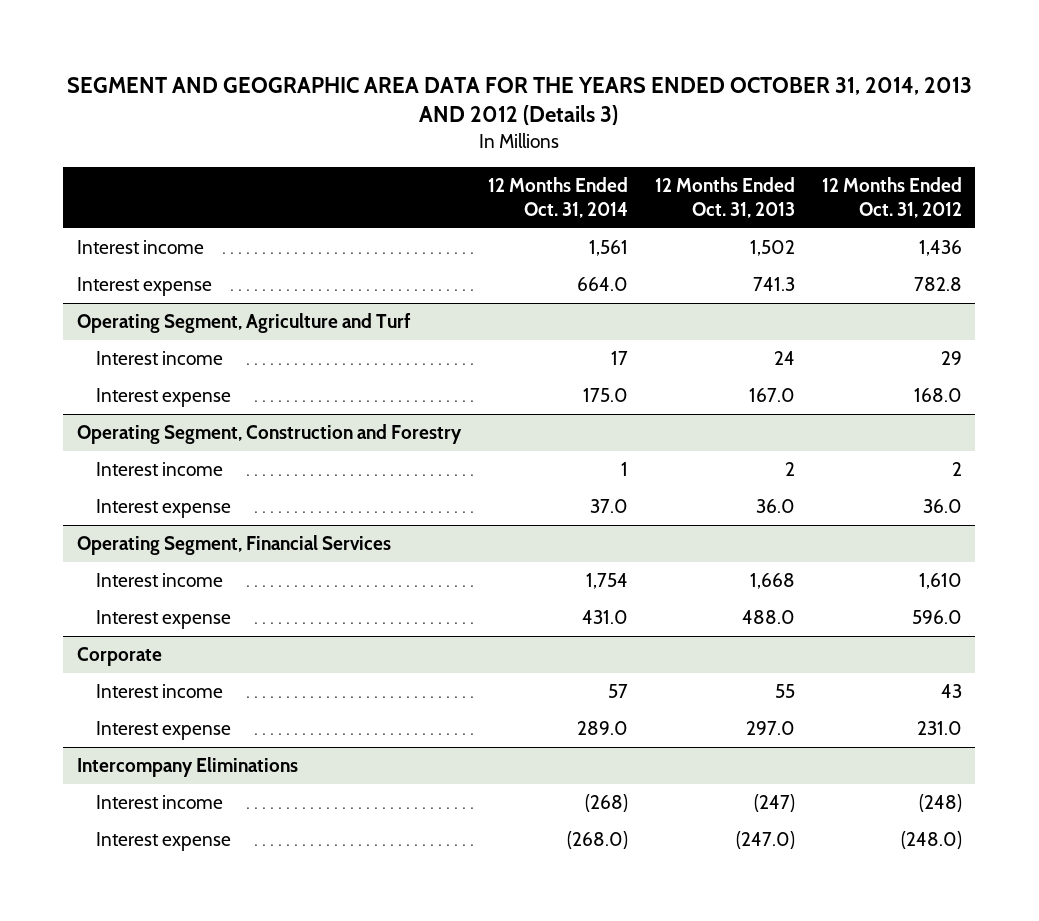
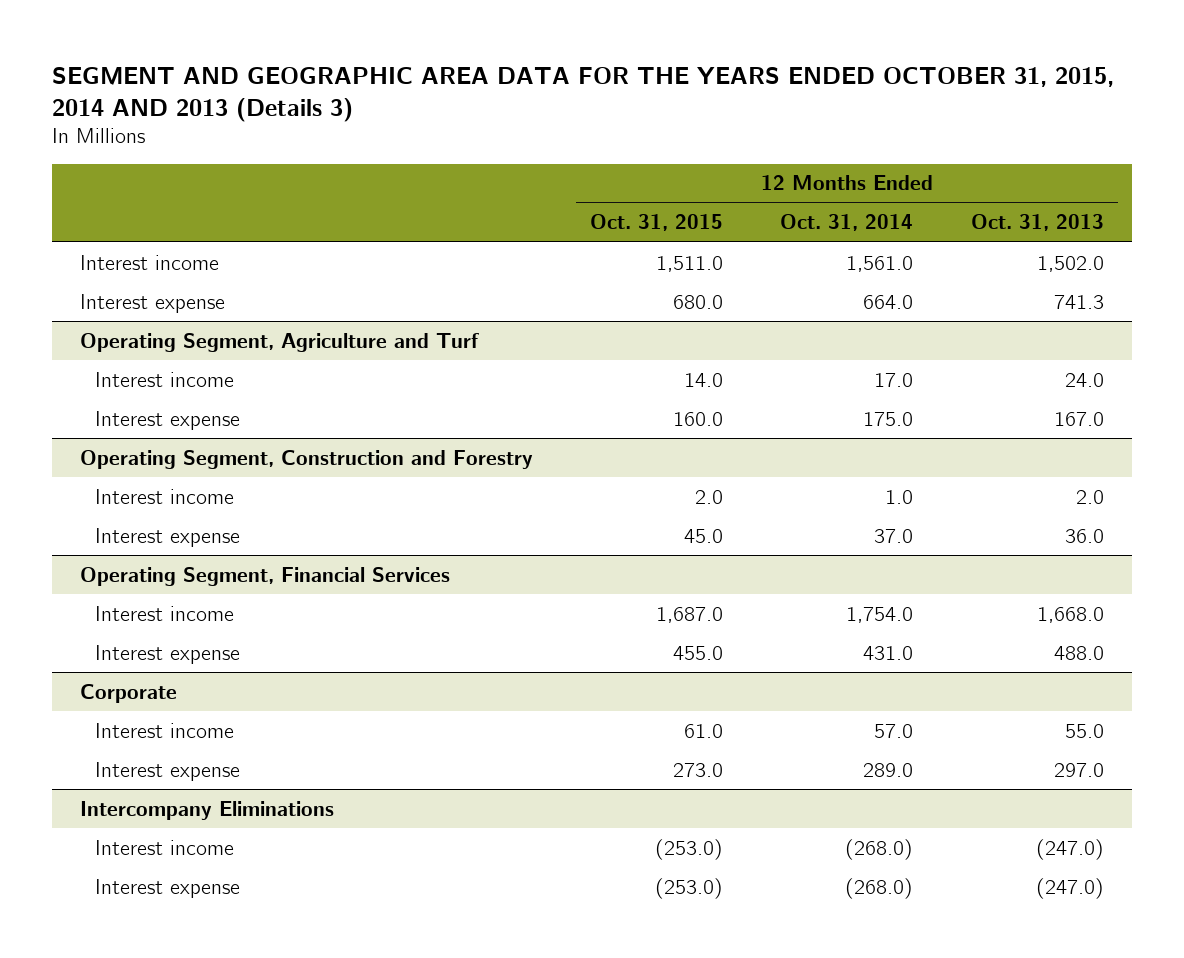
[67,76,973,126] SEGMENT AND GEOGRAPHIC AREA DATA FOR THE YEARS ENDED OCTOBER 31, 2014, 2013 AND 2012 (Details 3) -> [51,66,1114,122] SEGMENT AND GEOGRAPHIC AREA DATA FOR THE YEARS ENDED OCTOBER 31, 2015, 2014 AND 2013 (Details 3)
[821,177,962,218] 12 Months Ended Oct. 31, 2012 -> none
none -> [590,214,724,232] Oct. 31, 2015
[588,240,628,257] 1,561 -> [846,255,914,272] 1,561.0
[749,240,795,257] 1,502 -> [1036,255,1104,272] 1,502.0
[610,351,628,366] 17 -> [874,372,914,387] 17.0
[773,351,795,366] 24 -> [1064,372,1104,387] 24.0
[620,462,628,477] 1 -> [885,489,914,504] 1.0
[784,462,795,477] 2 -> [1075,489,1104,504] 2.0
[585,573,628,590] 1,754 -> [846,606,914,623] 1,754.0
[749,573,795,590] 1,668 -> [1036,606,1104,623] 1,668.0
[607,684,628,699] 57 -> [874,723,914,738] 57.0
[774,684,795,699] 55 -> [1064,723,1104,738] 55.0
[584,794,628,813] (268) -> [845,838,914,860] (268.0)
[753,794,795,813] (247) -> [1035,838,1104,860] (247.0)

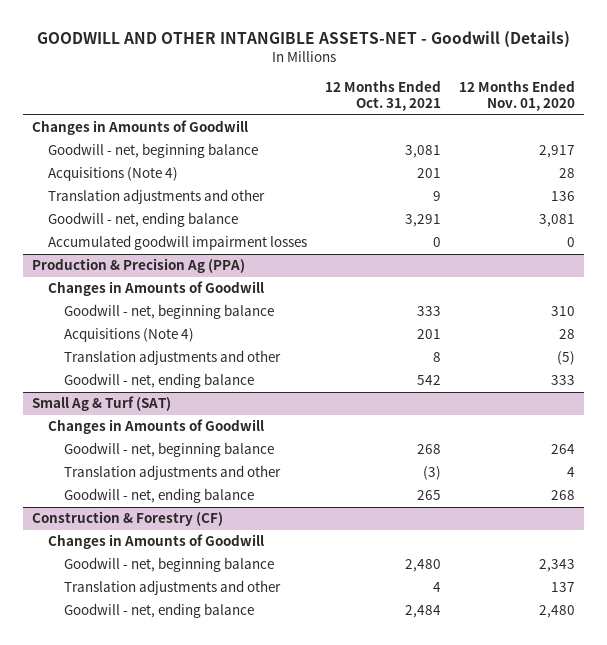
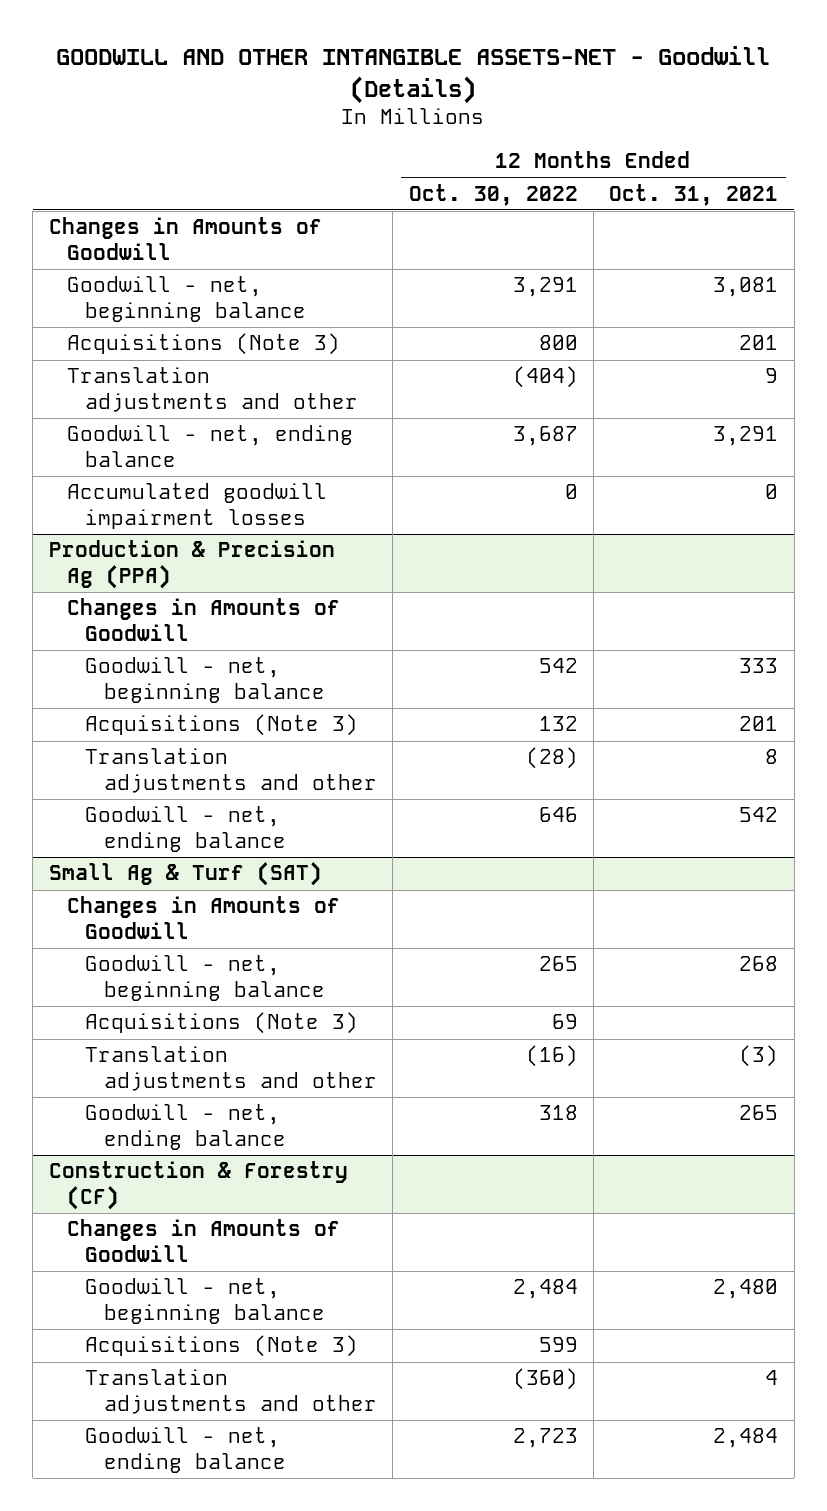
[458,79,575,112] 12 Months Ended Nov. 01, 2020 -> none
none -> [408,183,578,206] Oct. 30, 2022
[48,167,179,182] Acquisitions (Note 4) -> [66,333,340,356] Acquisitions (Note 3)
[63,328,194,343] Acquisitions (Note 4) -> [85,714,359,737] Acquisitions (Note 3)
none -> [85,1012,359,1035] Acquisitions (Note 3)
none -> [85,1335,359,1358] Acquisitions (Note 3)

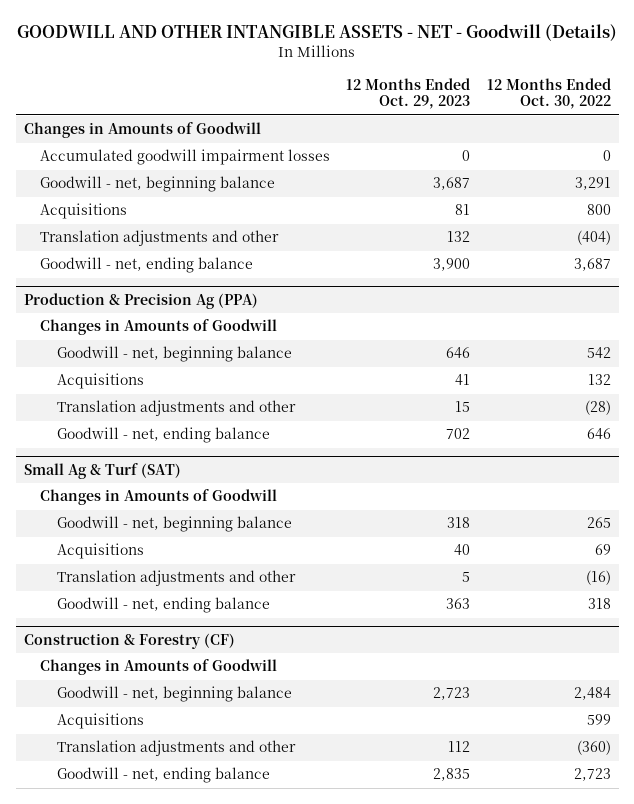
[56,45,771,104] GOODWILL AND OTHER INTANGIBLE ASSETS-NET - Goodwill (Details) -> [17,23,618,41] GOODWILL AND OTHER INTANGIBLE ASSETS - NET - Goodwill (Details)
[609,183,779,206] Oct. 31, 2021 -> none
none -> [346,77,471,110] 12 Months Ended Oct. 29, 2023
[66,483,327,530] Accumulated goodwill impairment losses -> [40,149,331,166] Accumulated goodwill impairment losses
[66,333,340,356] Acquisitions (Note 3) -> [40,203,128,220] Acquisitions
[85,714,359,737] Acquisitions (Note 3) -> [56,373,144,390] Acquisitions
[85,1012,359,1035] Acquisitions (Note 3) -> [56,543,144,560] Acquisitions
[85,1335,359,1358] Acquisitions (Note 3) -> [56,713,144,730] Acquisitions

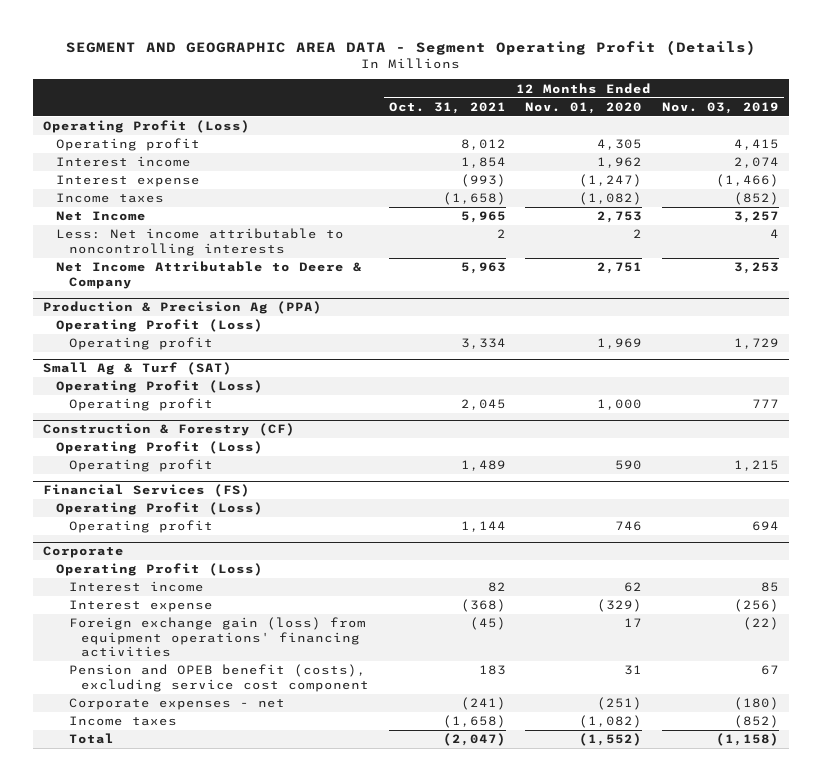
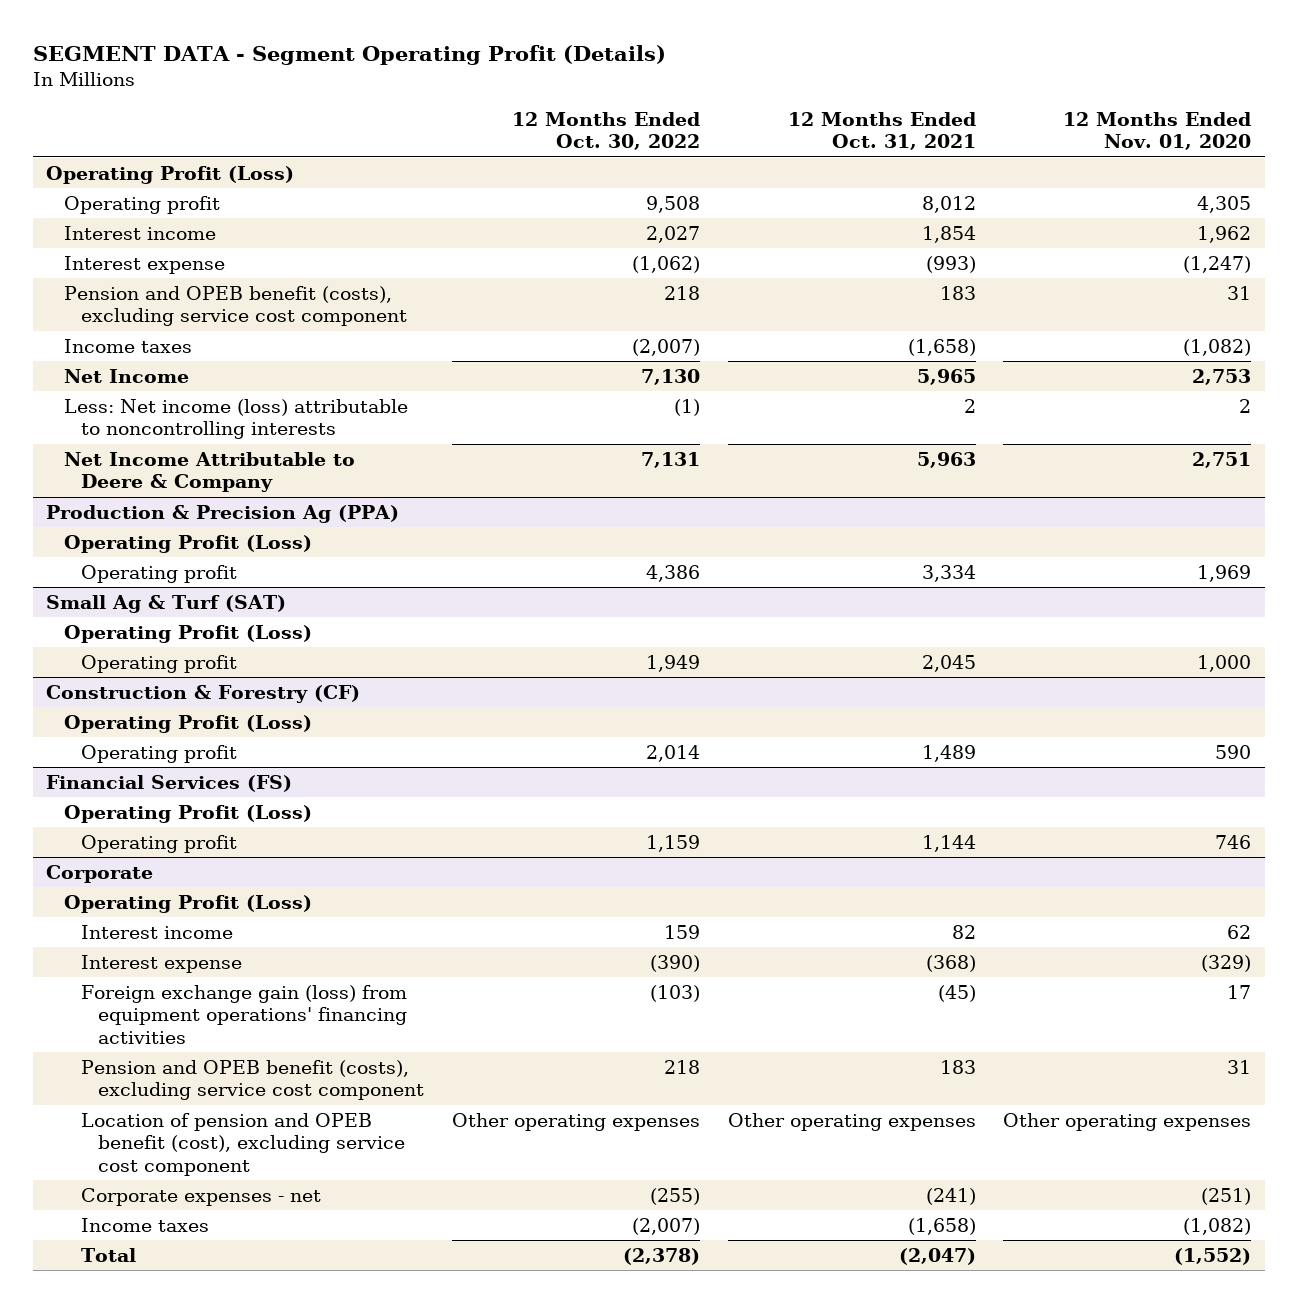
[65,39,756,55] SEGMENT AND GEOGRAPHIC AREA DATA - Segment Operating Profit (Details) -> [32,45,666,66] SEGMENT DATA - Segment Operating Profit (Details)
[661,101,779,114] Nov. 03, 2019 -> none
none -> [511,111,700,151] 12 Months Ended Oct. 30, 2022
none -> [63,285,407,327] Pension and OPEB benefit (costs), excluding service cost component
[55,228,344,256] Less: Net income attributable to noncontrolling interests -> [63,398,408,440] Less: Net income (loss) attributable to noncontrolling interests
none -> [80,1112,406,1176] Location of pension and OPEB benefit (cost), excluding service cost component

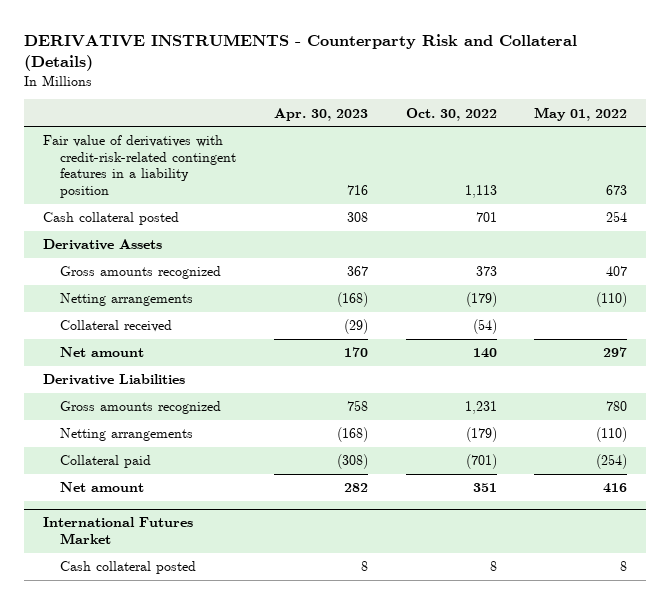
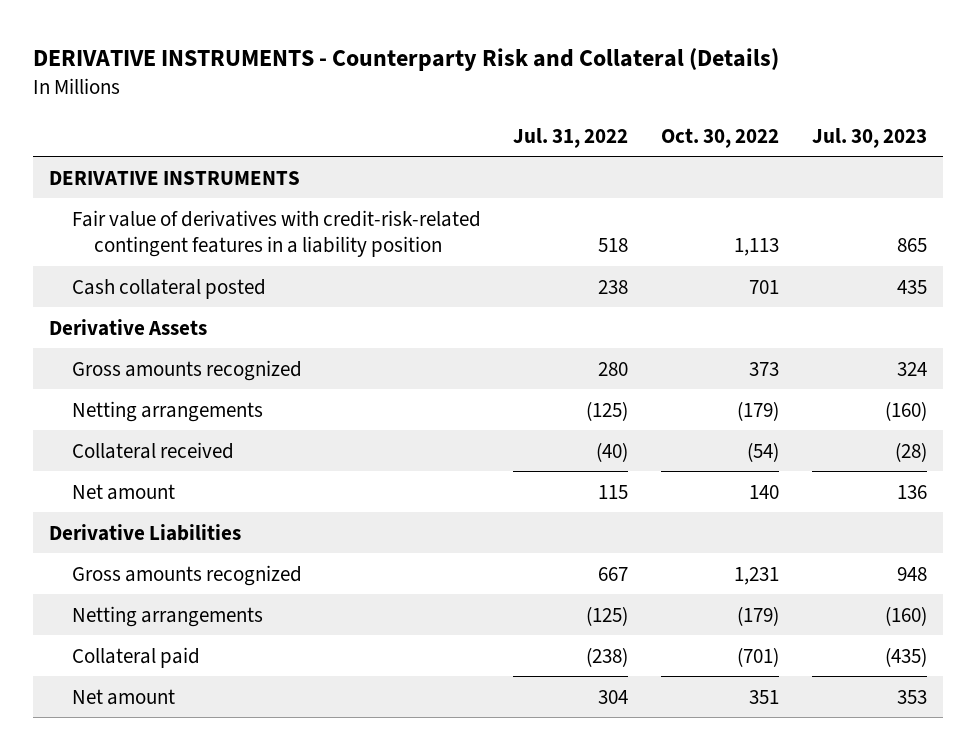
[273,107,368,121] Apr. 30, 2023 -> none
[534,106,628,121] May 01, 2022 -> none
none -> [513,127,629,148] Jul. 31, 2022
none -> [811,127,927,148] Jul. 30, 2023
none -> [49,170,301,185] DERIVATIVE INSTRUMENTS
[43,517,194,545] International Futures Market -> none
[60,561,197,575] Cash collateral posted -> none

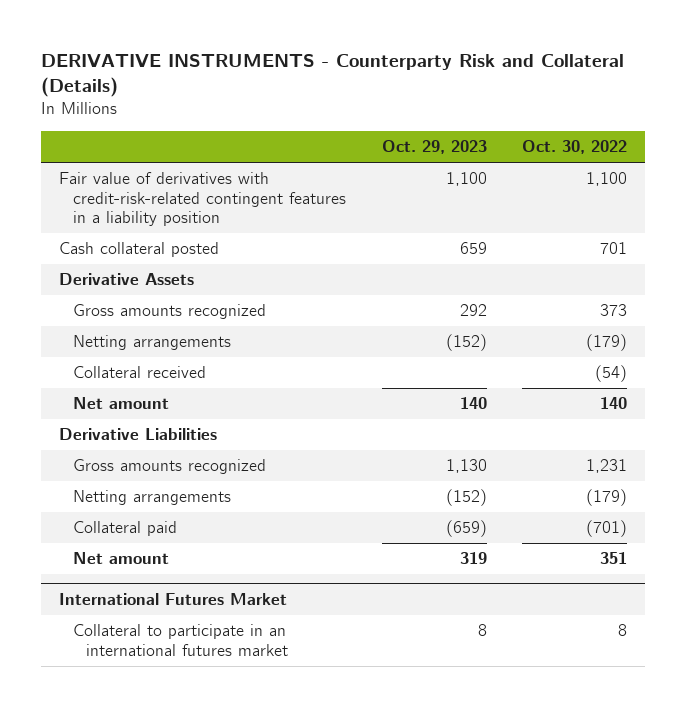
[513,127,629,148] Jul. 31, 2022 -> none
[811,127,927,148] Jul. 30, 2023 -> none
none -> [381,140,487,155] Oct. 29, 2023
[49,170,301,185] DERIVATIVE INSTRUMENTS -> none
[734,237,780,256] 1,113 -> [586,172,628,187] 1,100
none -> [58,593,287,606] International Futures Market
none -> [72,624,289,656] Collateral to participate in an international futures market

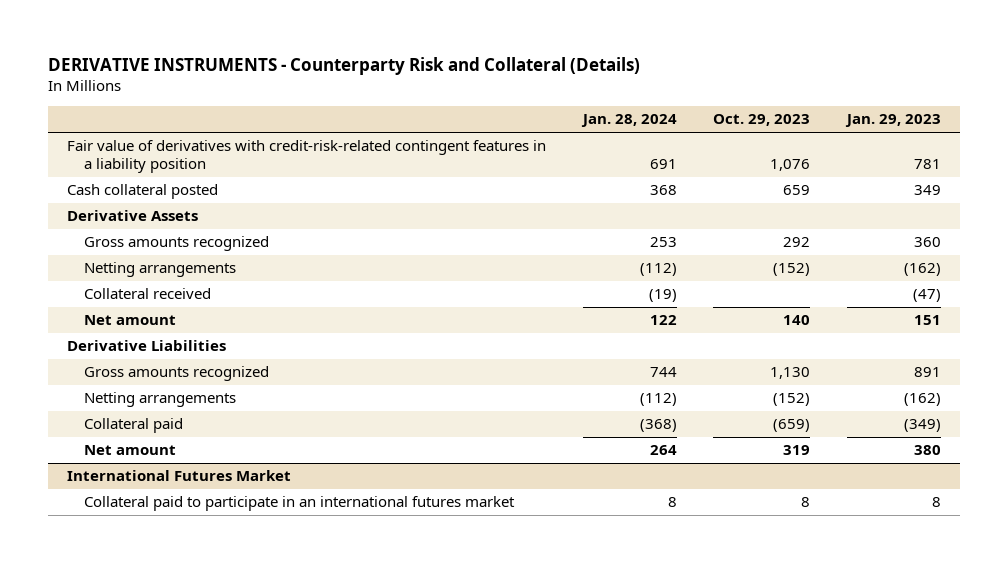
[522,140,628,155] Oct. 30, 2022 -> none
none -> [580,114,677,128] Jan. 28, 2024
none -> [845,114,942,128] Jan. 29, 2023
[445,172,487,187] 1,100 -> [770,158,811,171] 1,076
[72,624,289,656] Collateral to participate in an international futures market -> [83,496,515,512] Collateral paid to participate in an international futures market

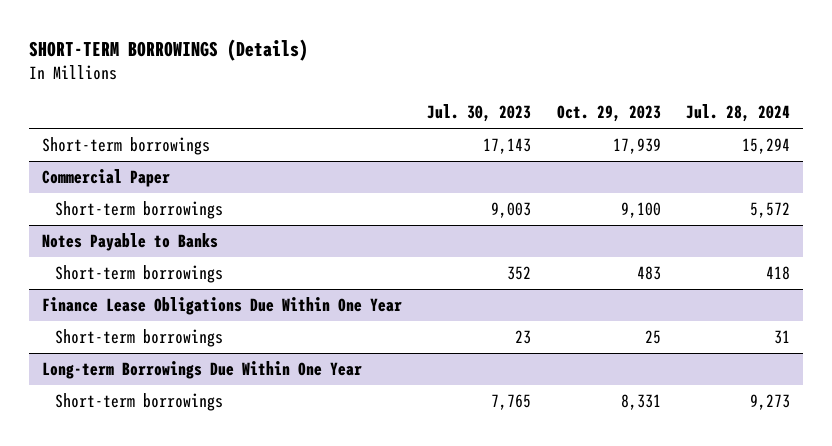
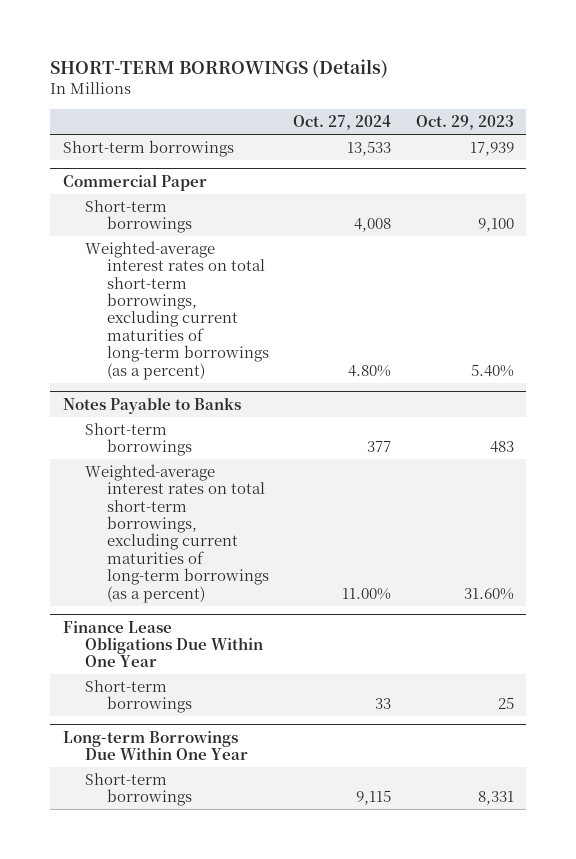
[427,104,532,123] Jul. 30, 2023 -> none
[686,104,791,123] Jul. 28, 2024 -> none
none -> [293,115,392,131] Oct. 27, 2024
none -> [84,241,269,380] Weighted-average interest rates on total short-term borrowings, excluding current maturities of long-term borrowings (as a percent)
none -> [84,464,269,603] Weighted-average interest rates on total short-term borrowings, excluding current maturities of long-term borrowings (as a percent)

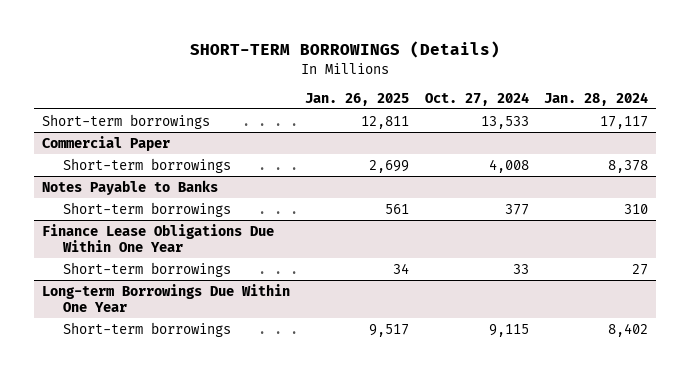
[415,115,514,131] Oct. 29, 2023 -> none
none -> [305,92,410,106] Jan. 26, 2025
none -> [544,91,649,106] Jan. 28, 2024
[84,241,269,380] Weighted-average interest rates on total short-term borrowings, excluding current maturities of long-term borrowings (as a percent) -> none
[84,464,269,603] Weighted-average interest rates on total short-term borrowings, excluding current maturities of long-term borrowings (as a percent) -> none

